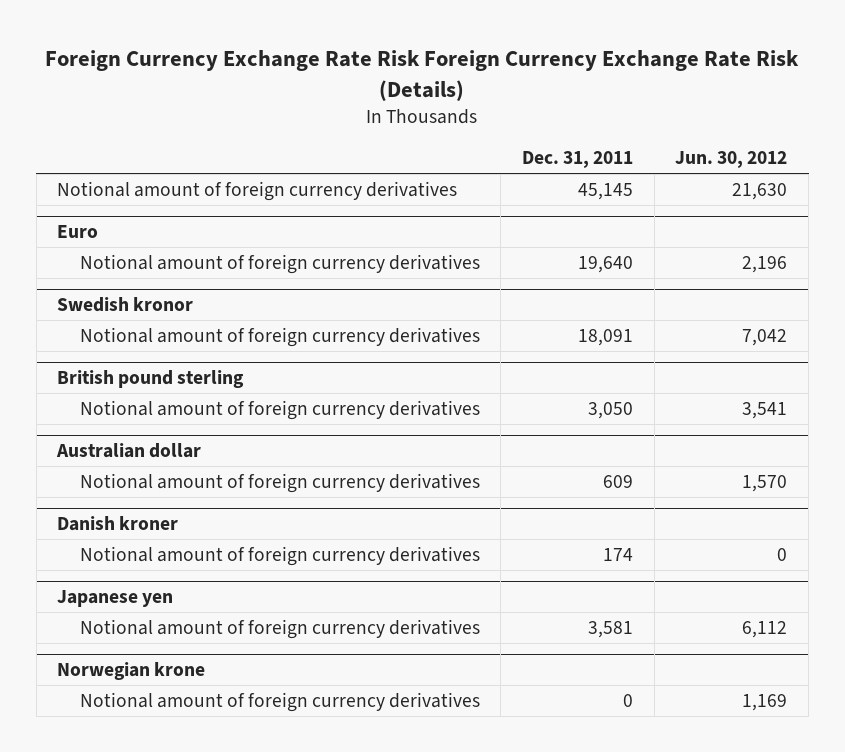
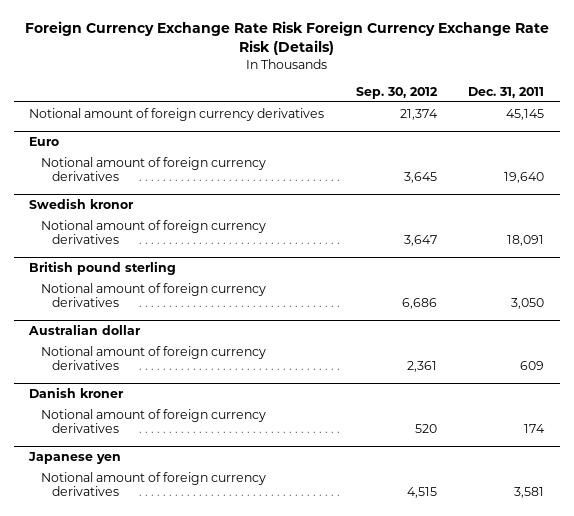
[675,151,788,169] Jun. 30, 2012 -> none
none -> [355,86,438,99] Sep. 30, 2012
[57,662,206,681] Norwegian krone -> none
[79,691,480,712] Notional amount of foreign currency derivatives -> none

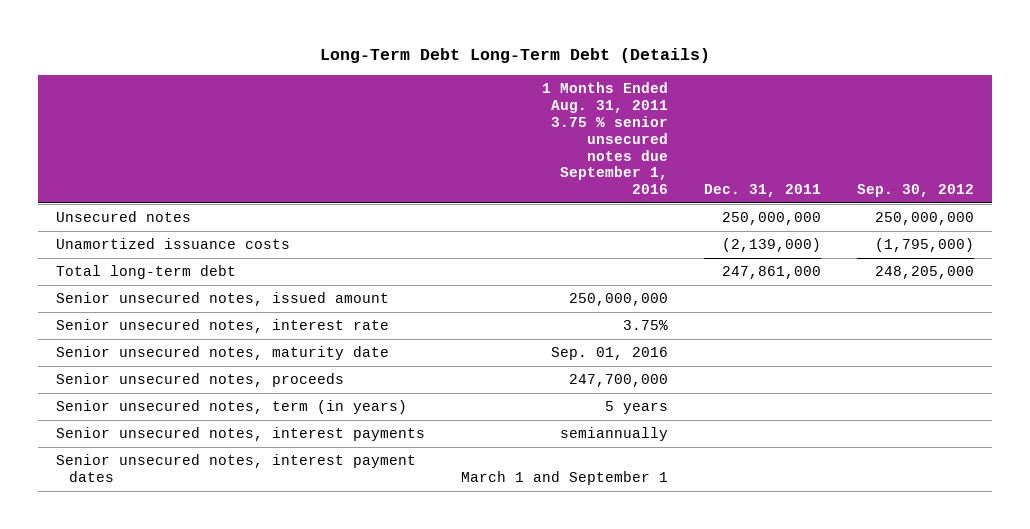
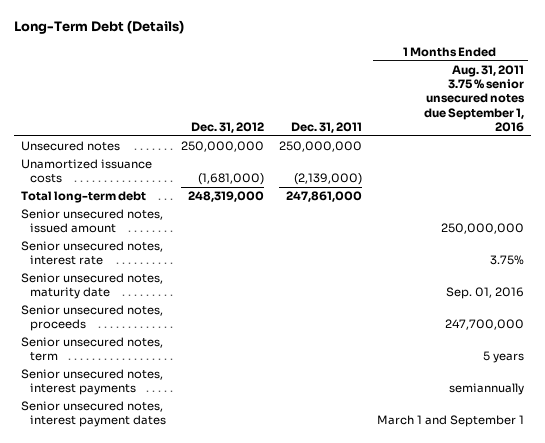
[320,48,711,64] Long-Term Debt Long-Term Debt (Details) -> [13,20,184,35] Long-Term Debt (Details)
[857,184,975,198] Sep. 30, 2012 -> none
none -> [190,121,264,133] Dec. 31, 2012
[55,400,407,415] Senior unsecured notes, term (in years) -> [21,337,164,362] Senior unsecured notes, term

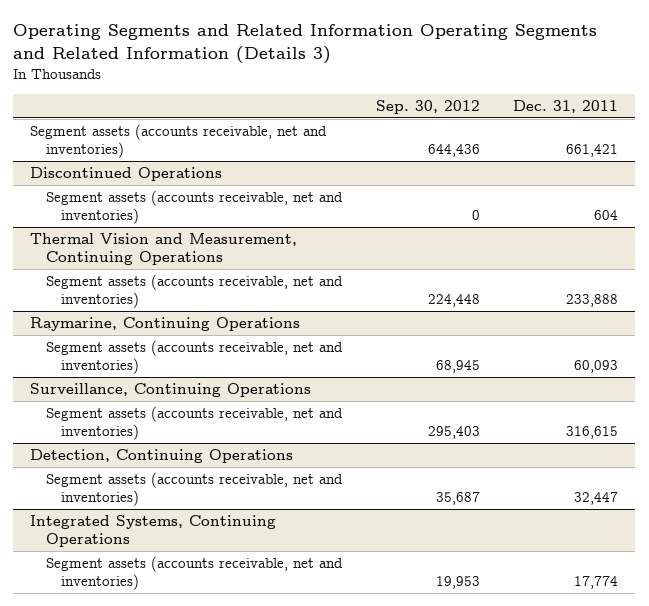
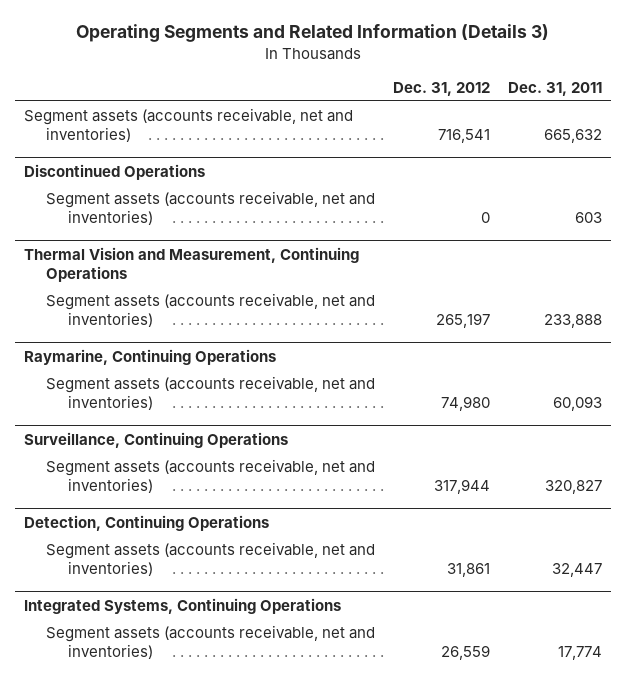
[13,24,598,64] Operating Segments and Related Information Operating Segments and Related Information (Details 3) -> [75,24,549,43] Operating Segments and Related Information (Details 3)
[375,99,480,114] Sep. 30, 2012 -> none
none -> [392,81,490,96] Dec. 31, 2012
[566,144,619,158] 661,421 -> [544,129,603,144] 665,632
[594,210,619,221] 604 -> [575,212,603,224] 603
[566,426,619,440] 316,615 -> [545,480,603,495] 320,827

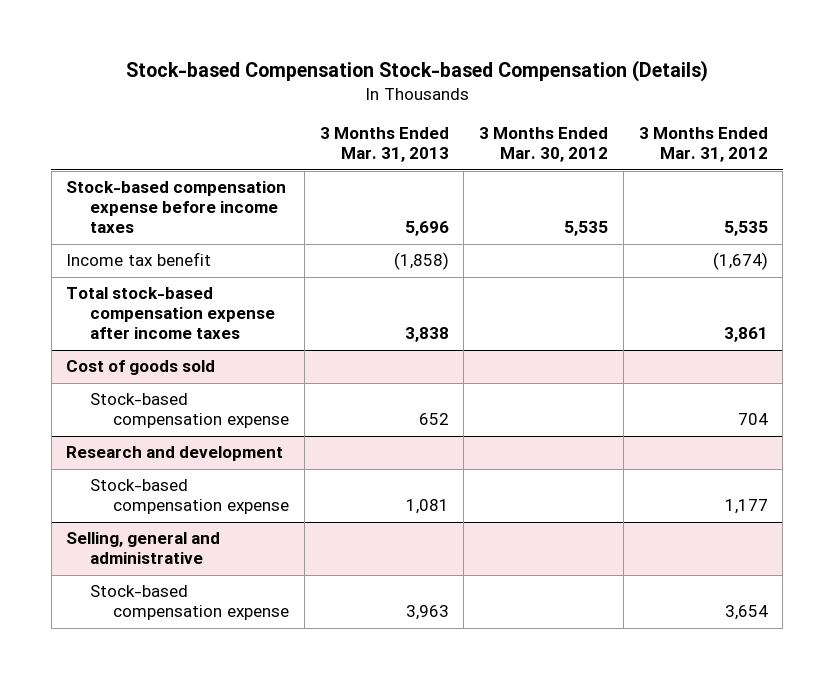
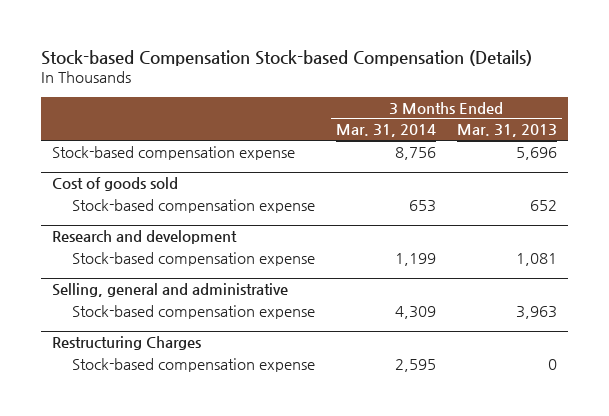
[479,127,609,163] 3 Months Ended Mar. 30, 2012 -> none
[638,127,768,163] 3 Months Ended Mar. 31, 2012 -> none
none -> [335,124,436,138] Mar. 31, 2014
[66,252,212,267] Income tax benefit -> none
[66,287,275,340] Total stock-based compensation expense after income taxes -> none
[66,181,287,234] Stock-based compensation expense before income taxes -> [51,145,295,160] Stock-based compensation expense
none -> [51,335,201,350] Restructuring Charges
none -> [71,357,315,372] Stock-based compensation expense

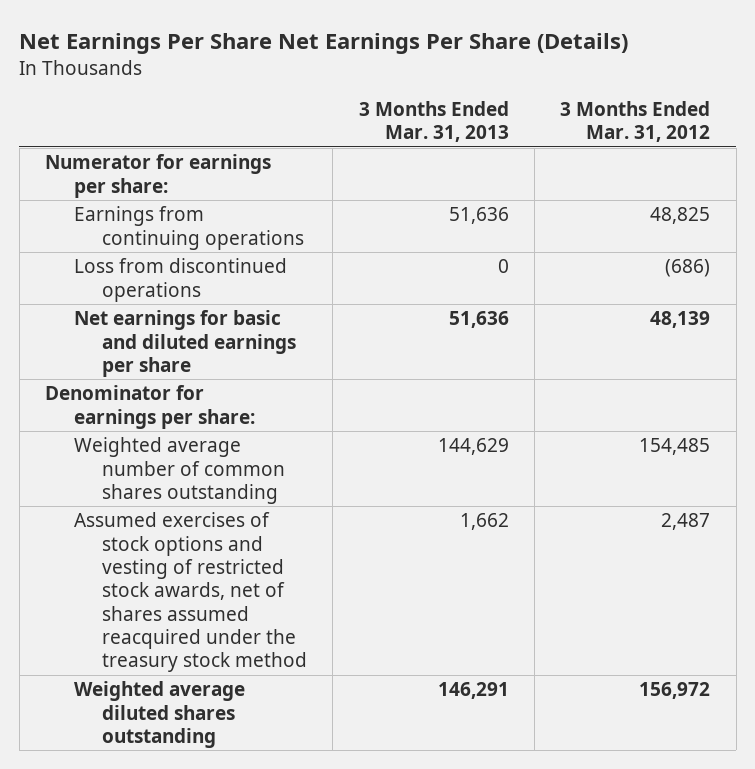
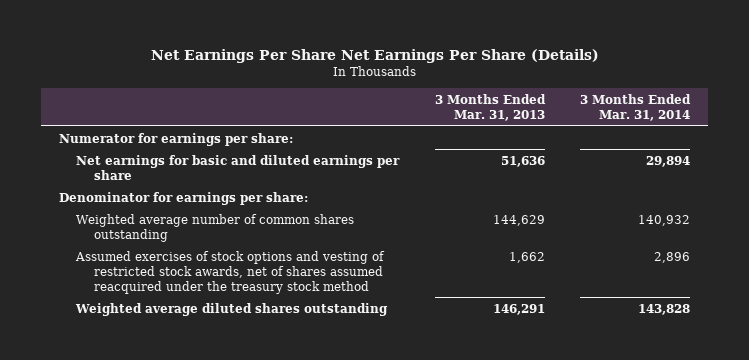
[560,100,711,143] 3 Months Ended Mar. 31, 2012 -> none
none -> [580,94,692,121] 3 Months Ended Mar. 31, 2014
[73,206,304,250] Earnings from continuing operations -> none
[73,258,287,302] Loss from discontinued operations -> none

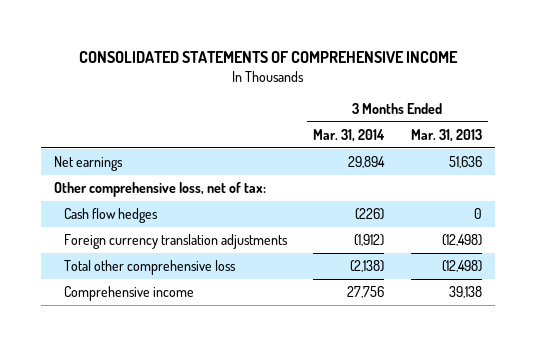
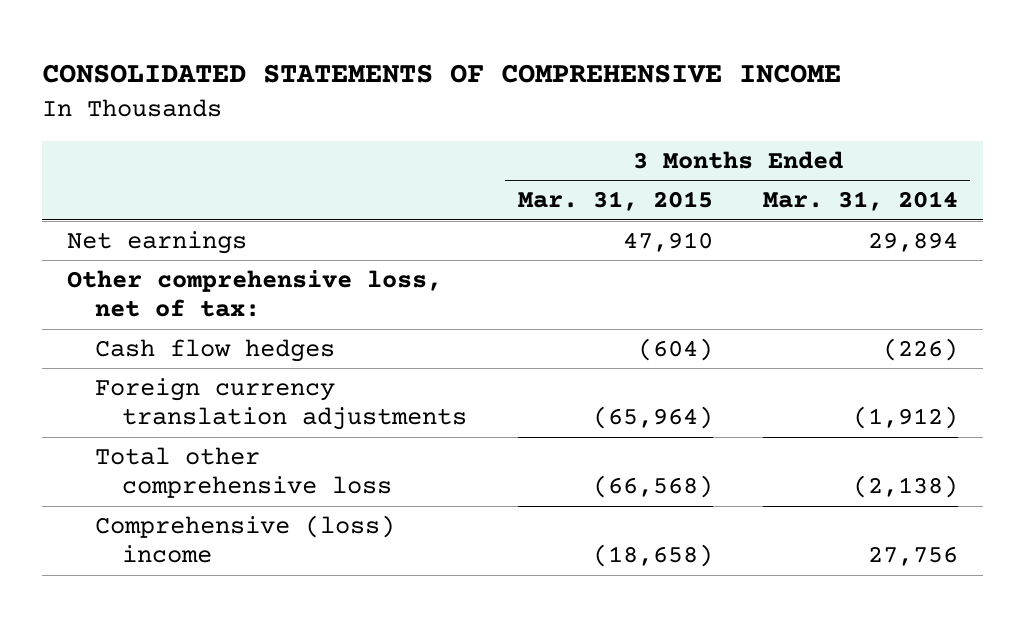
[410,128,482,142] Mar. 31, 2013 -> none
none -> [517,191,713,212] Mar. 31, 2015
[64,286,195,302] Comprehensive income -> [94,515,395,564] Comprehensive (loss) income

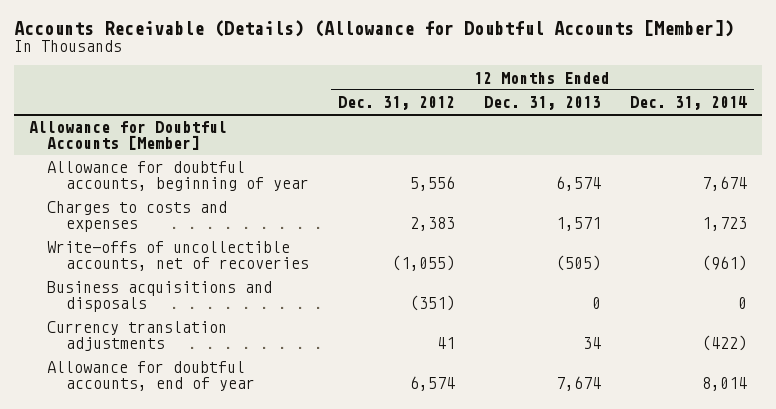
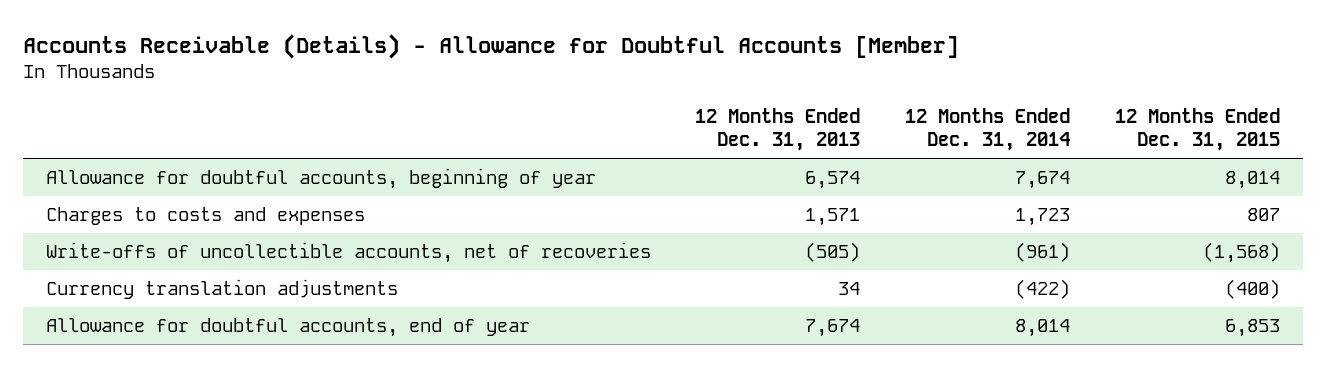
[14,19,735,37] Accounts Receivable (Details) (Allowance for Doubtful Accounts [Member]) -> [23,33,960,59] Accounts Receivable (Details) - Allowance for Doubtful Accounts [Member]
[337,96,455,111] Dec. 31, 2012 -> none
none -> [1115,107,1281,152] 12 Months Ended Dec. 31, 2015
[28,121,227,150] Allowance for Doubtful Accounts [Member] -> none
[47,281,273,312] Business acquisitions and disposals -> none

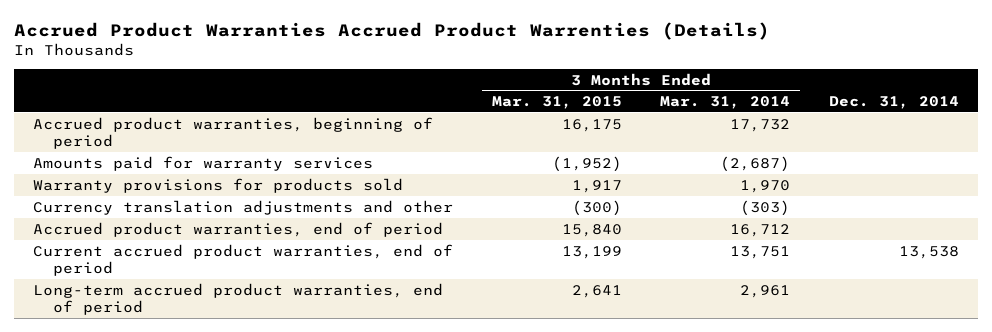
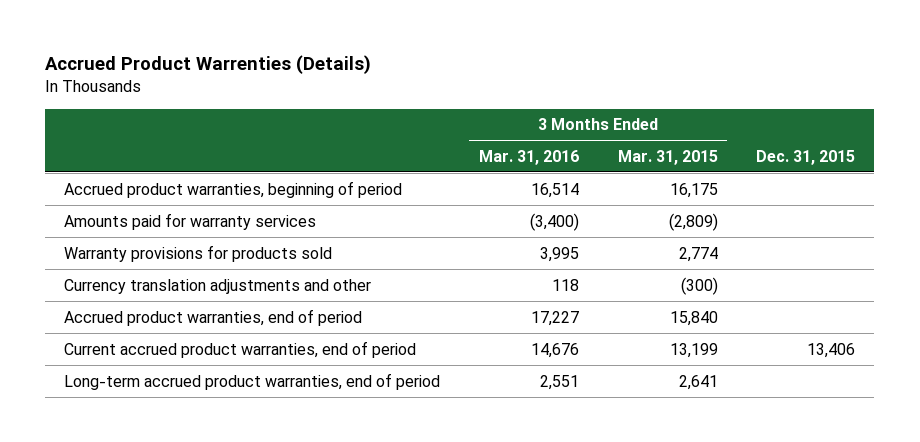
[13,21,770,40] Accrued Product Warranties Accrued Product Warrenties (Details) -> [45,55,372,75] Accrued Product Warrenties (Details)
[660,96,791,110] Mar. 31, 2014 -> none
[828,96,959,110] Dec. 31, 2014 -> none
none -> [478,149,579,165] Mar. 31, 2016
none -> [756,149,856,165] Dec. 31, 2015
[551,155,622,172] (1,952) -> [668,212,718,231] (2,809)
[571,179,622,193] 1,917 -> [678,246,718,262] 2,774

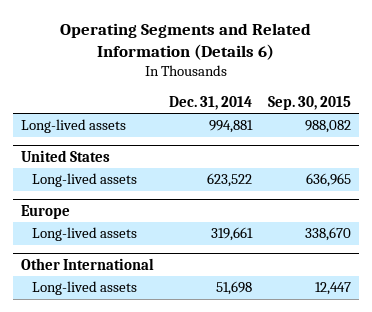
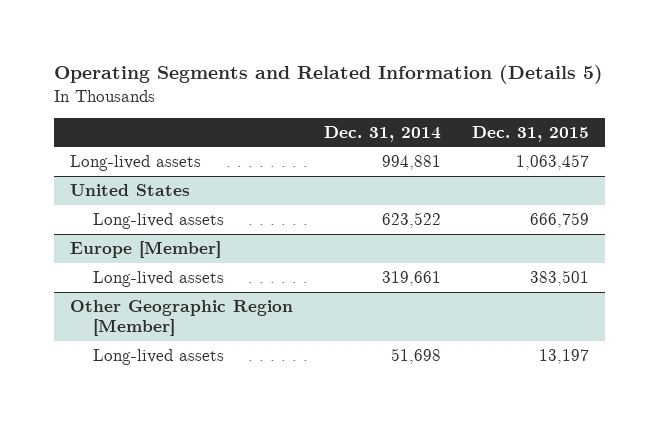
[59,22,311,60] Operating Segments and Related Information (Details 6) -> [54,65,604,85] Operating Segments and Related Information (Details 5)
[268,95,352,110] Sep. 30, 2015 -> none
none -> [472,125,590,142] Dec. 31, 2015
[20,204,70,219] Europe -> [69,240,221,258] Europe [Member]
[20,257,154,270] Other International -> none
none -> [69,299,293,336] Other Geographic Region [Member]

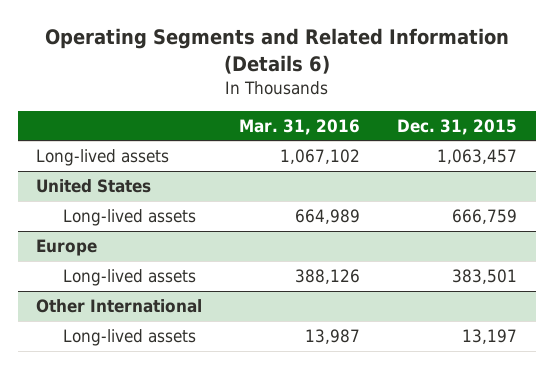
[54,65,604,85] Operating Segments and Related Information (Details 5) -> [44,28,509,74] Operating Segments and Related Information (Details 6)
[324,125,442,142] Dec. 31, 2014 -> none
none -> [239,118,361,135] Mar. 31, 2016
[69,240,221,258] Europe [Member] -> [36,238,98,256] Europe
[69,299,293,336] Other Geographic Region [Member] -> none
none -> [36,298,203,313] Other International

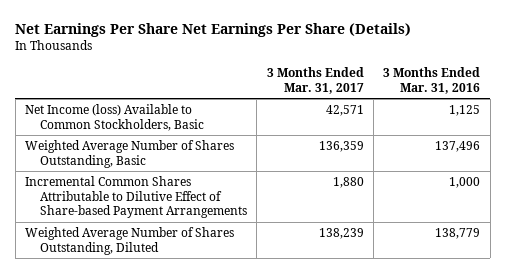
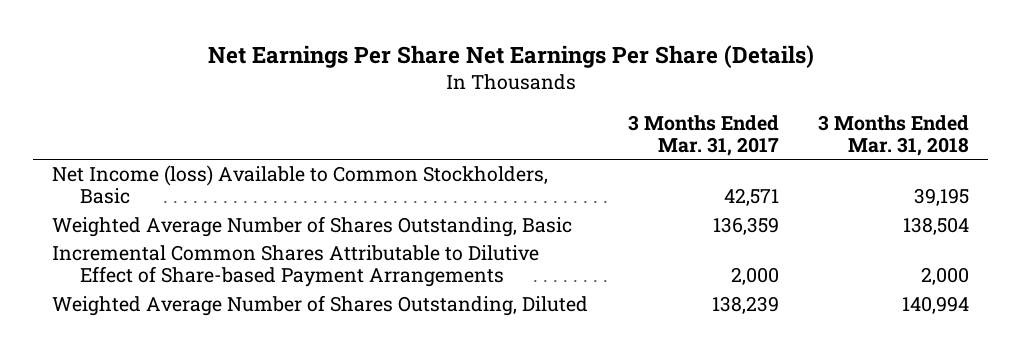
[383,67,481,94] 3 Months Ended Mar. 31, 2016 -> none
none -> [817,114,969,156] 3 Months Ended Mar. 31, 2018
[332,176,364,188] 1,880 -> [730,267,779,286] 2,000

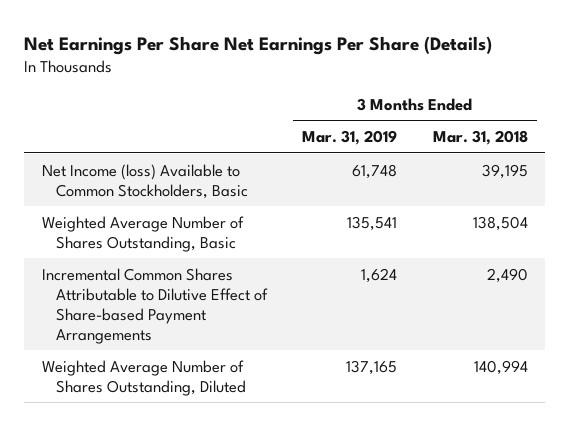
[627,114,779,156] 3 Months Ended Mar. 31, 2017 -> none
none -> [302,130,398,146] Mar. 31, 2019
[920,267,969,286] 2,000 -> [486,267,528,283] 2,490

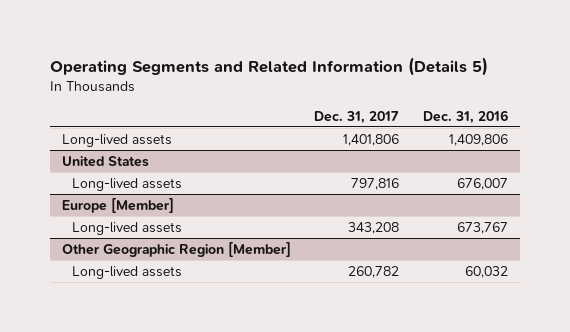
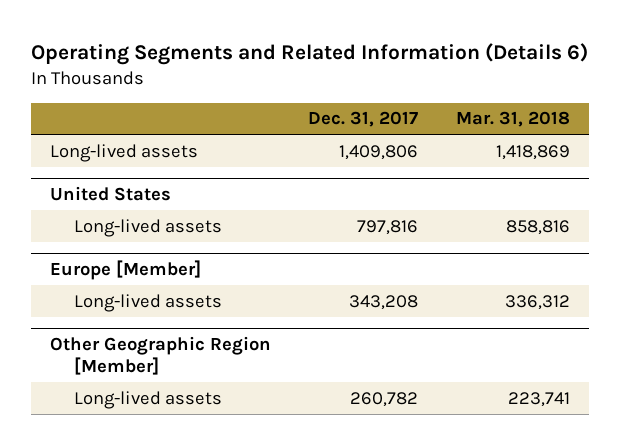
[49,56,488,76] Operating Segments and Related Information (Details 5) -> [31,43,589,66] Operating Segments and Related Information (Details 6)
[423,109,509,124] Dec. 31, 2016 -> none
none -> [455,111,570,128] Mar. 31, 2018
[343,133,400,146] 1,401,806 -> [339,144,419,160] 1,409,806

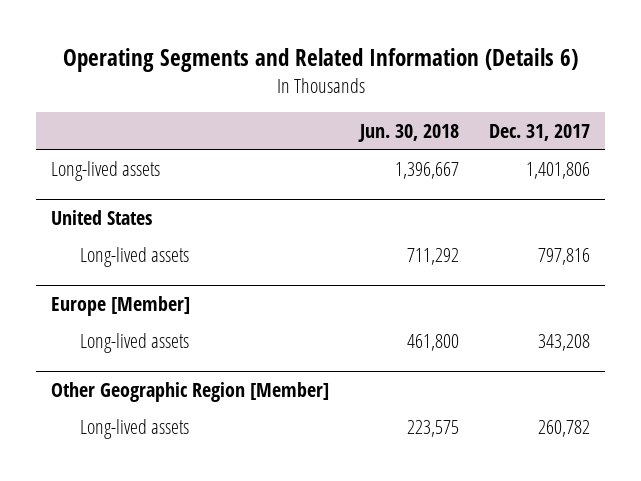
[455,111,570,128] Mar. 31, 2018 -> none
none -> [357,123,459,142] Jun. 30, 2018
[339,144,419,160] 1,409,806 -> [526,161,591,179] 1,401,806

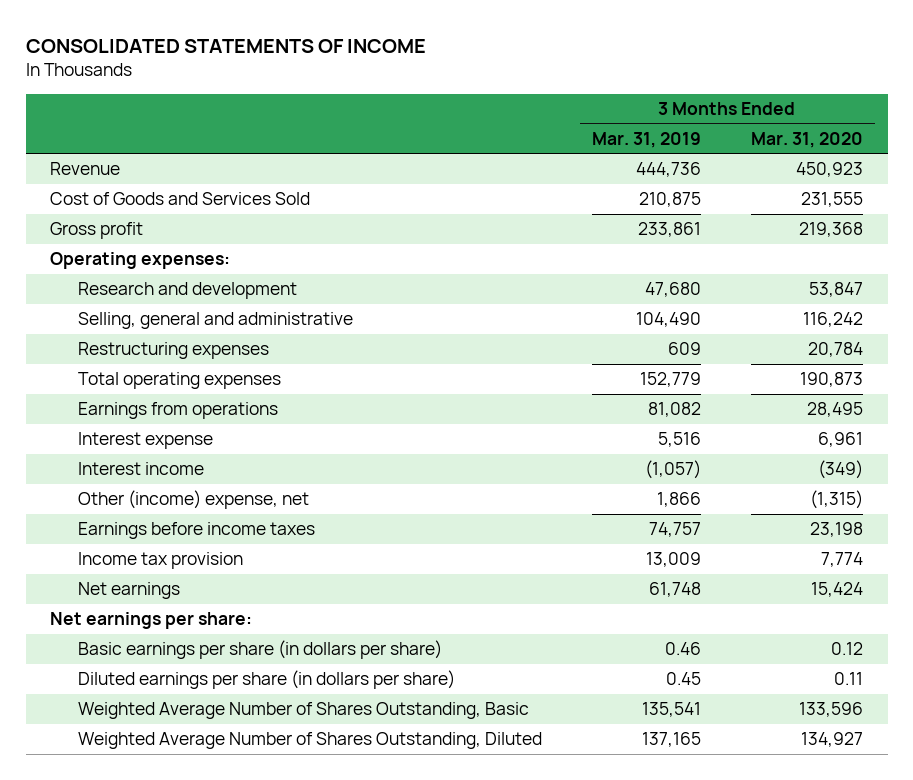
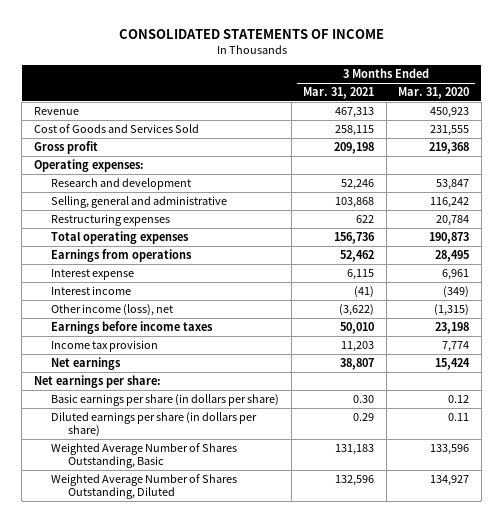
[591,131,701,148] Mar. 31, 2019 -> none
none -> [303,86,375,99] Mar. 31, 2021
[78,490,310,510] Other (income) expense, net -> [51,303,174,316] Other income (loss), net

